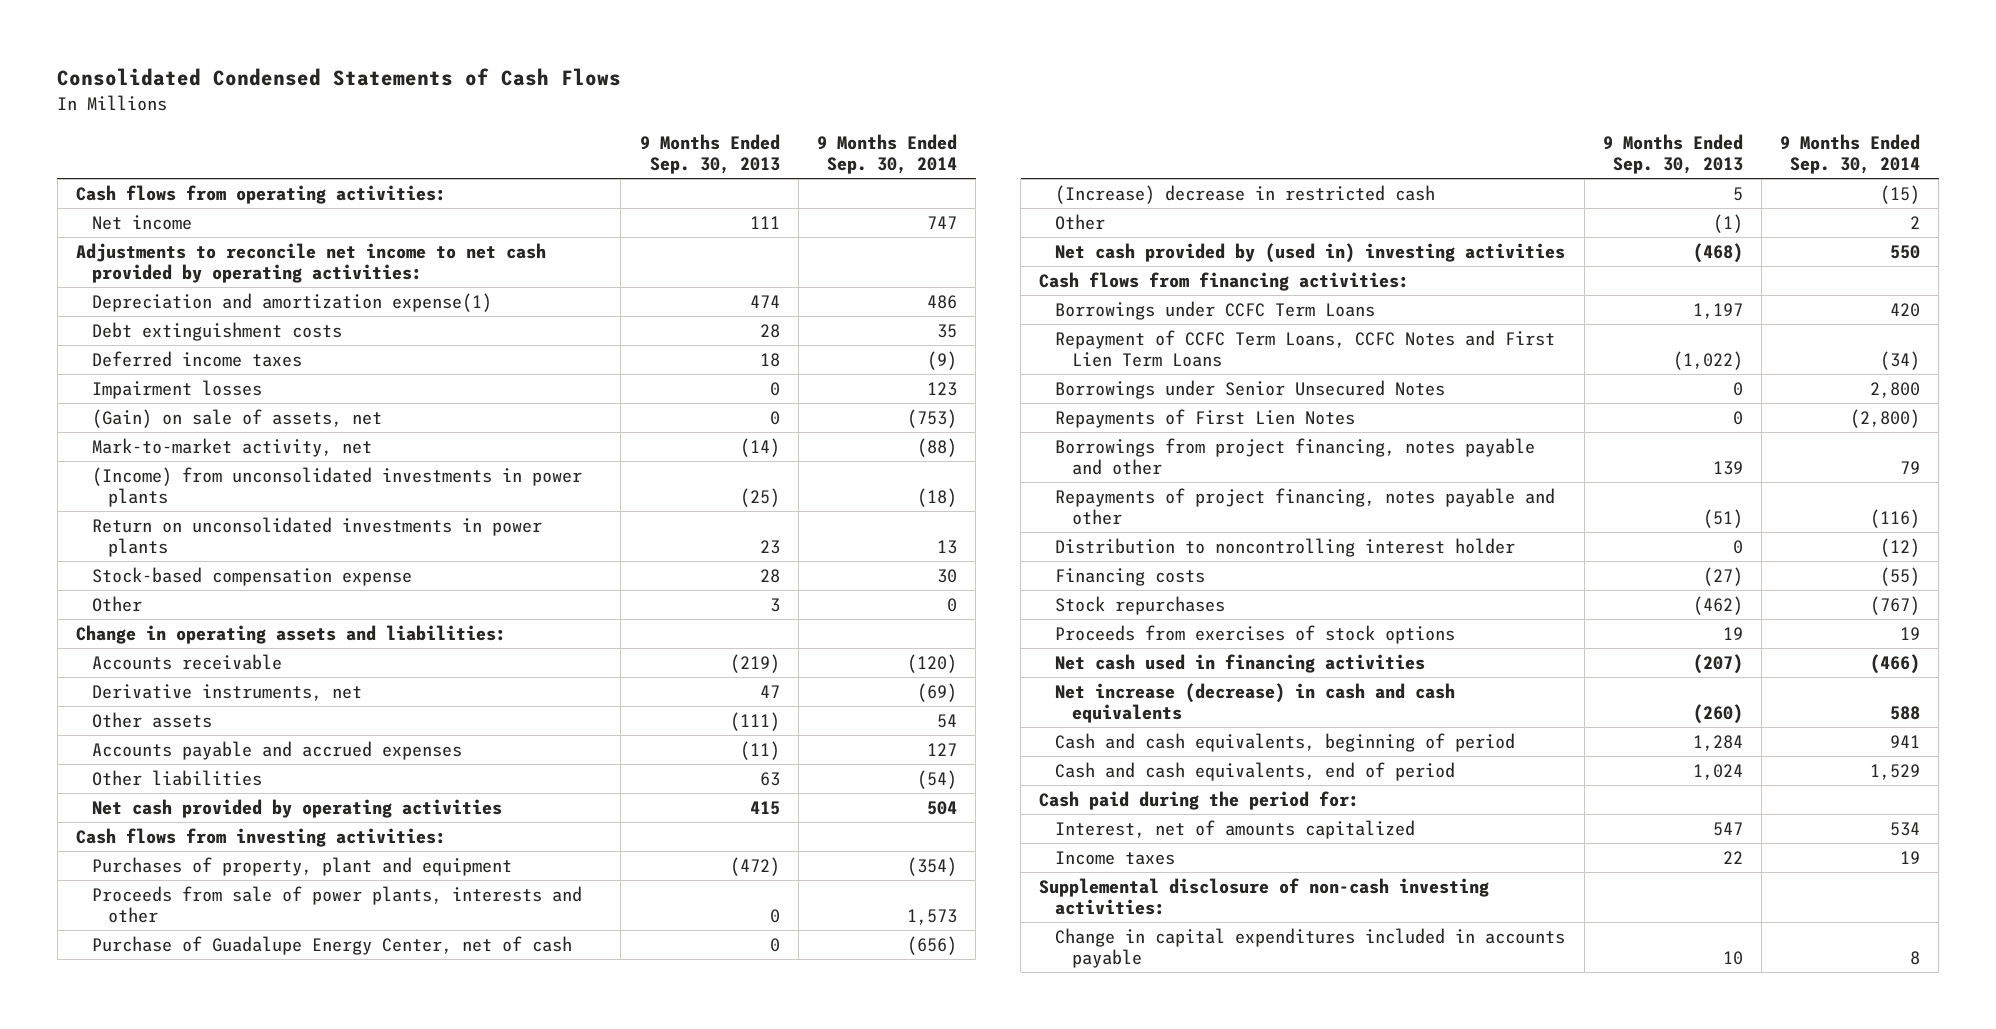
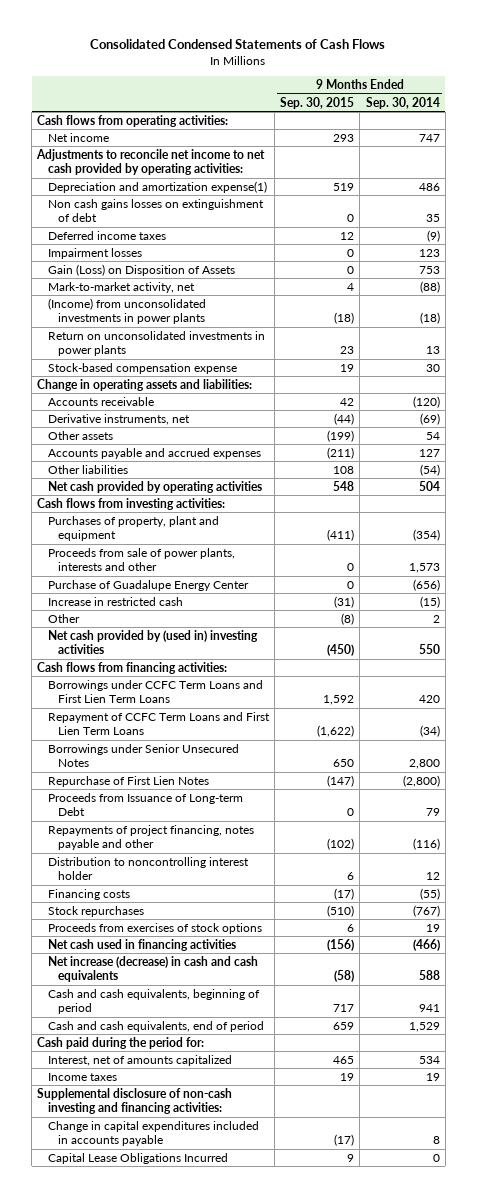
[639,133,780,174] 9 Months Ended Sep. 30, 2013 -> none
none -> [280,96,355,109] Sep. 30, 2015
[92,321,343,341] Debt extinguishment costs -> [47,198,264,223] Non cash gains losses on extinguishment of debt
[92,408,383,428] (Gain) on sale of assets, net -> [47,263,235,276] Gain (Loss) on Disposition of Assets
[906,408,957,428] (753) -> [418,265,440,274] 753
[92,595,143,612] Other -> none
[92,935,573,955] Purchase of Guadalupe Energy Center, net of cash -> [47,579,249,591] Purchase of Guadalupe Energy Center
[1055,184,1436,204] (Increase) decrease in restricted cash -> [47,596,183,606] Increase in restricted cash
[1055,300,1376,320] Borrowings under CCFC Term Loans -> [47,679,263,704] Borrowings under CCFC Term Loans and First Lien Term Loans
[1055,329,1556,368] Repayment of CCFC Term Loans, CCFC Notes and First Lien Term Loans -> [47,711,270,736] Repayment of CCFC Term Loans and First Lien Term Loans
[1055,408,1356,428] Repayments of First Lien Notes -> [47,775,209,787] Repurchase of First Lien Notes
[1055,437,1536,476] Borrowings from project financing, notes payable and other -> [47,792,243,817] Proceeds from Issuance of Long-term Debt
[1880,537,1921,557] (12) -> [425,872,440,881] 12
[1039,877,1490,916] Supplemental disclosure of non-cash investing activities: -> [37,1087,233,1115] Supplemental disclosure of non-cash investing and financing activities:
none -> [47,1152,228,1164] Capital Lease Obligations Incurred

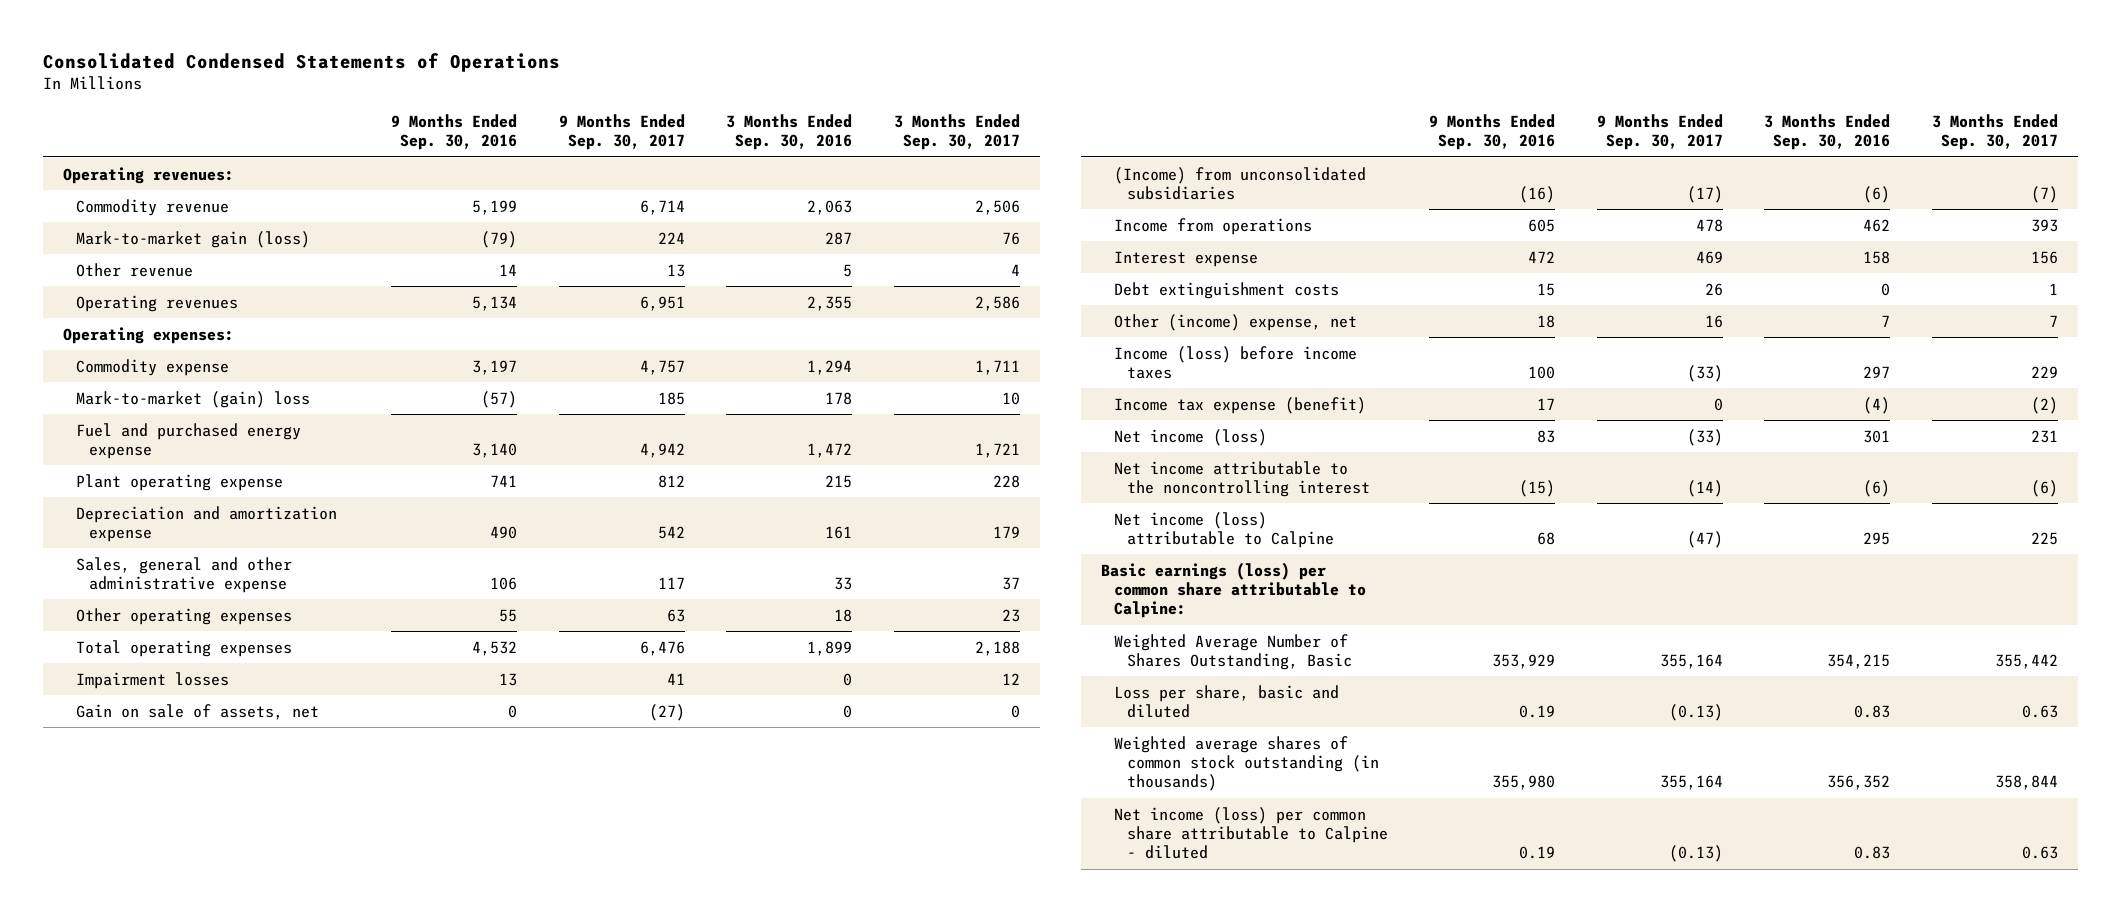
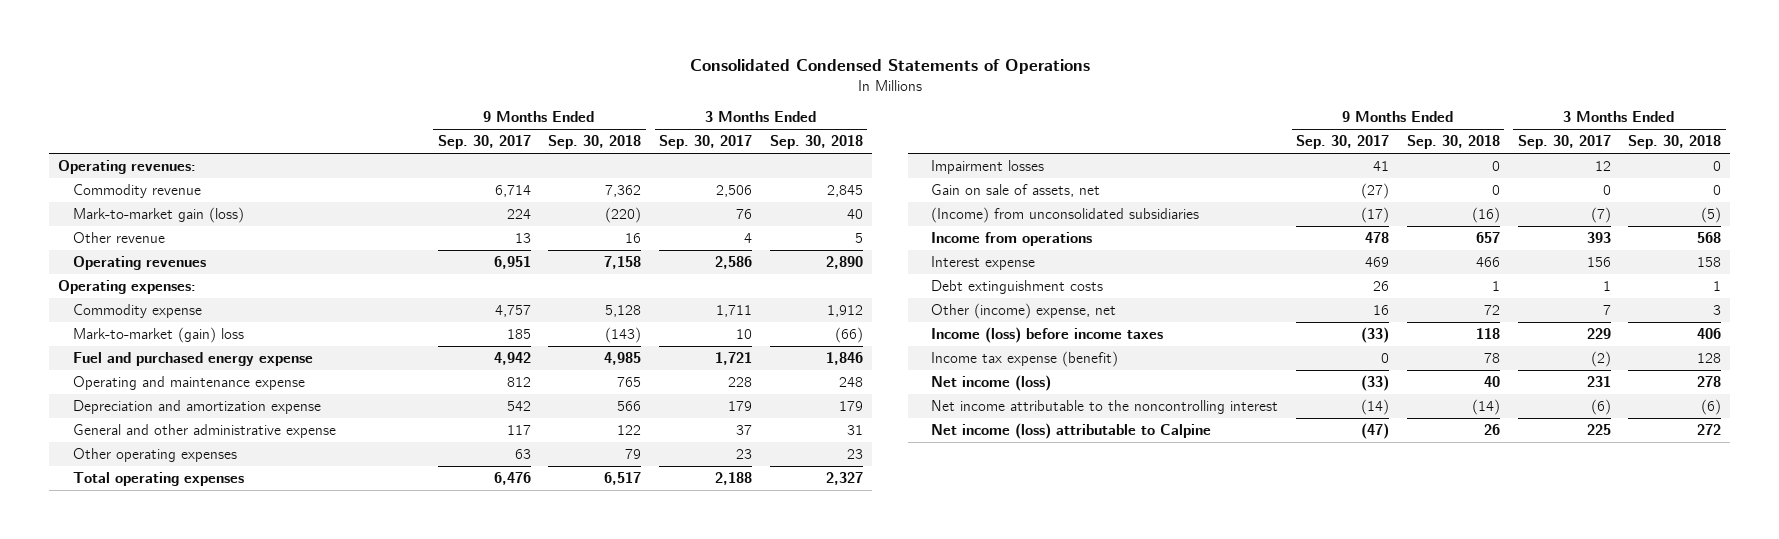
[391,113,518,151] 9 Months Ended Sep. 30, 2016 -> none
[726,113,853,151] 3 Months Ended Sep. 30, 2016 -> none
none -> [548,135,642,150] Sep. 30, 2018
none -> [769,135,863,150] Sep. 30, 2018
[76,473,284,491] Plant operating expense -> [72,375,305,390] Operating and maintenance expense
[76,556,293,594] Sales, general and other administrative expense -> [72,423,336,438] General and other administrative expense
[1101,561,1366,619] Basic earnings (loss) per common share attributable to Calpine: -> none
[1113,633,1352,671] Weighted Average Number of Shares Outstanding, Basic -> none
[1113,684,1339,719] Loss per share, basic and diluted -> none
[1113,735,1379,792] Weighted average shares of common stock outstanding (in thousands) -> none
[1113,806,1388,860] Net income (loss) per common share attributable to Calpine - diluted -> none

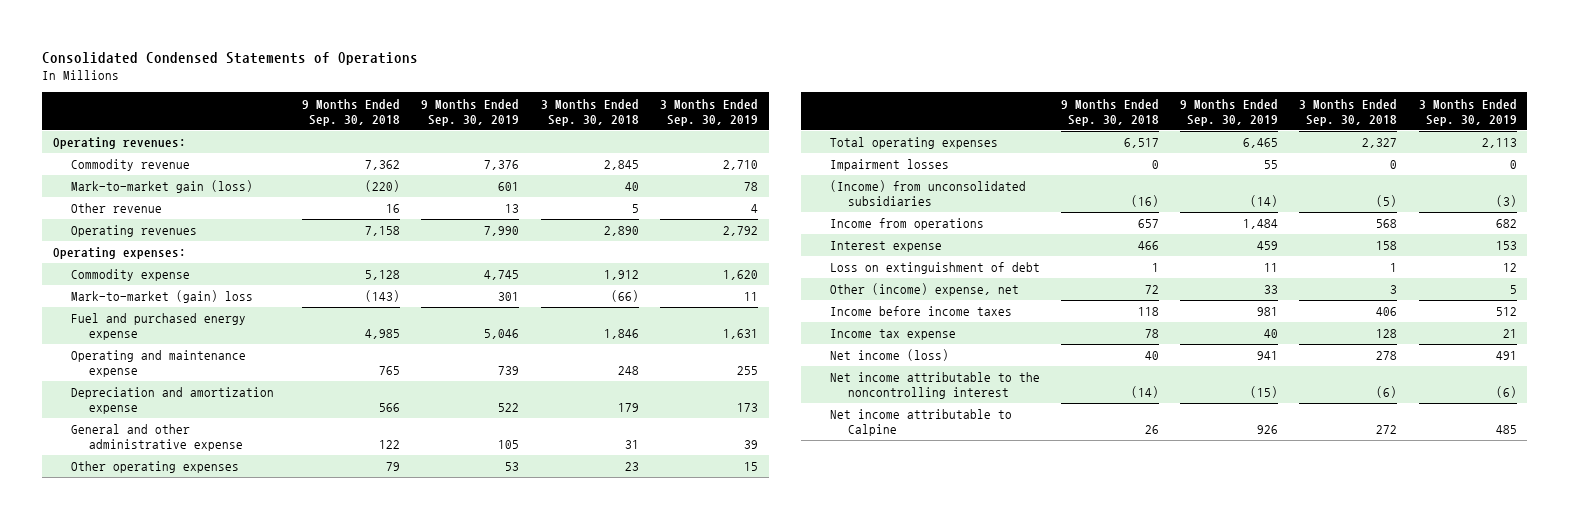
[437,135,531,150] Sep. 30, 2017 -> none
[659,135,753,150] Sep. 30, 2017 -> none
none -> [421,98,520,126] 9 Months Ended Sep. 30, 2019
none -> [659,98,758,126] 3 Months Ended Sep. 30, 2019
[931,183,1101,197] Gain on sale of assets, net -> none
[931,279,1104,294] Debt extinguishment costs -> [829,262,1040,275] Loss on extinguishment of debt
[931,326,1164,343] Income (loss) before income taxes -> [829,306,1012,317] Income before income taxes
[931,350,1119,367] Income tax expense (benefit) -> [829,329,956,341] Income tax expense
[931,422,1212,439] Net income (loss) attributable to Calpine -> [829,409,1012,437] Net income attributable to Calpine

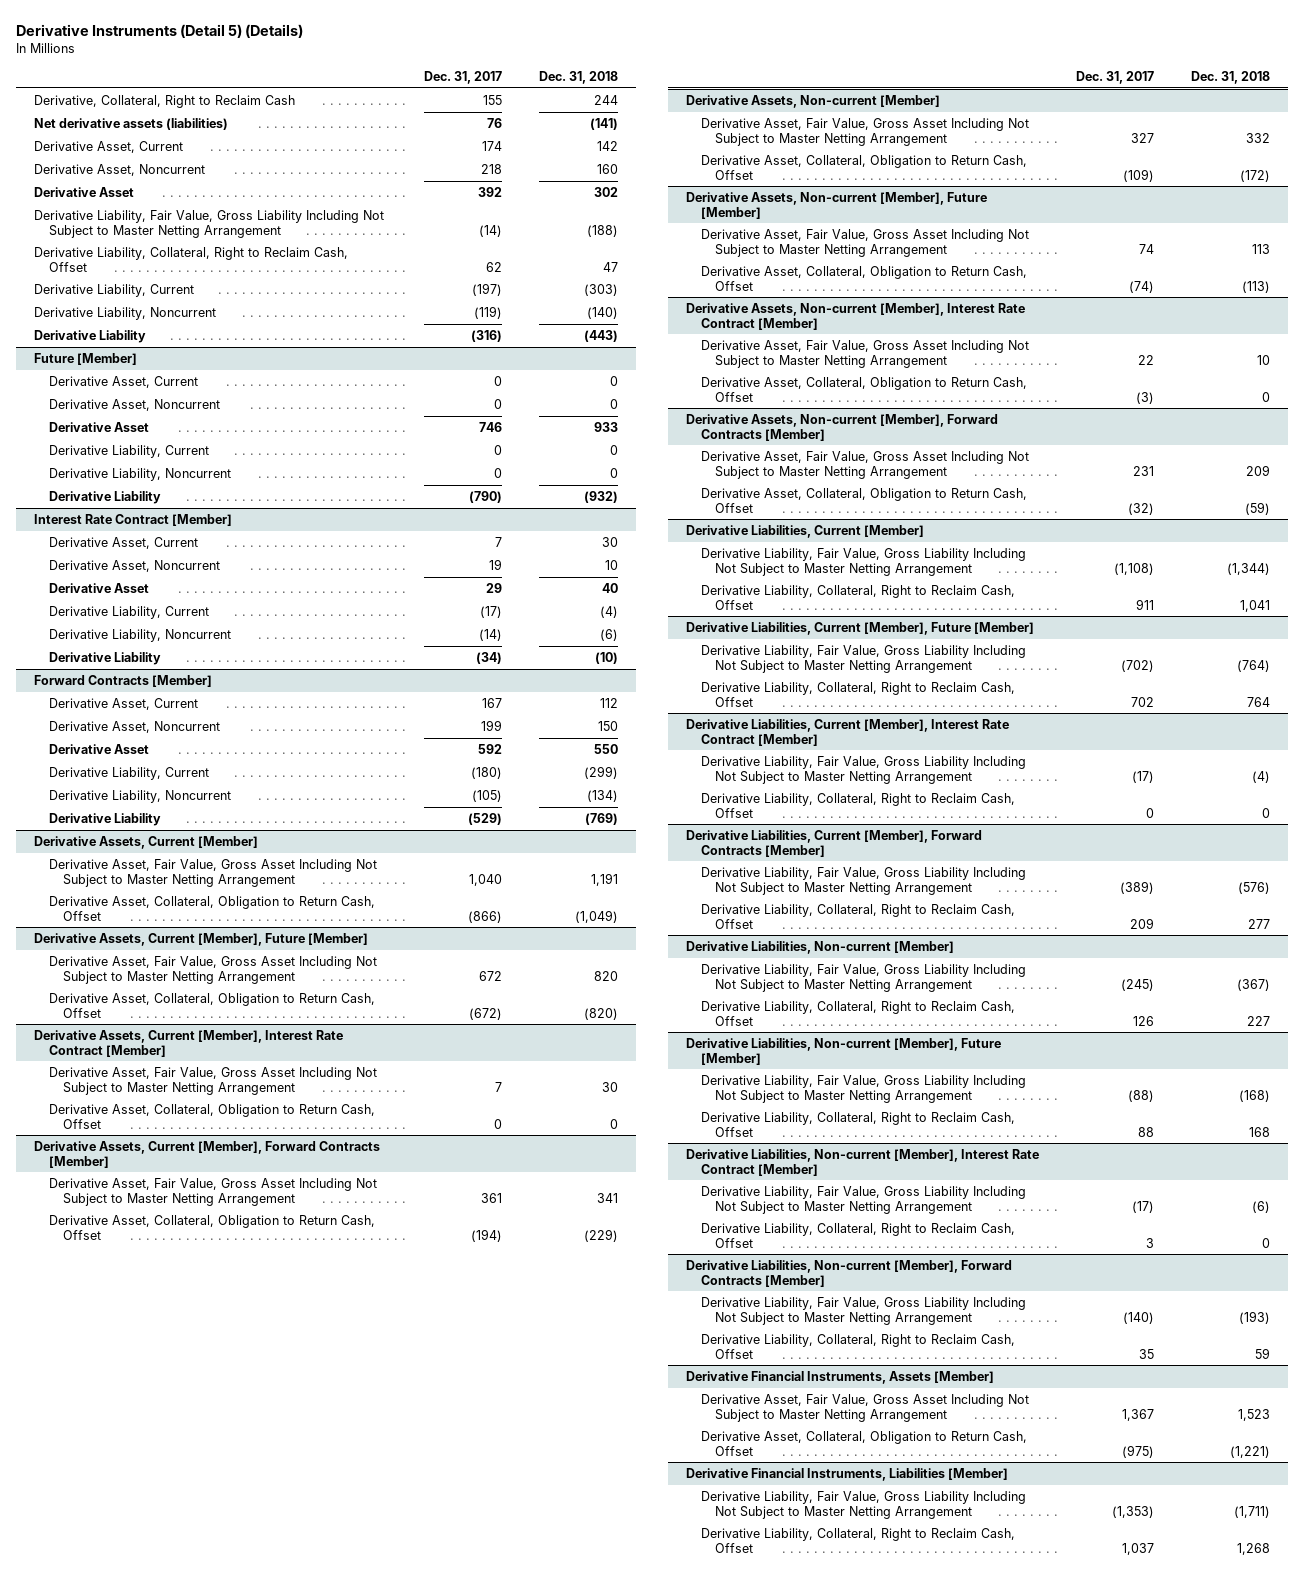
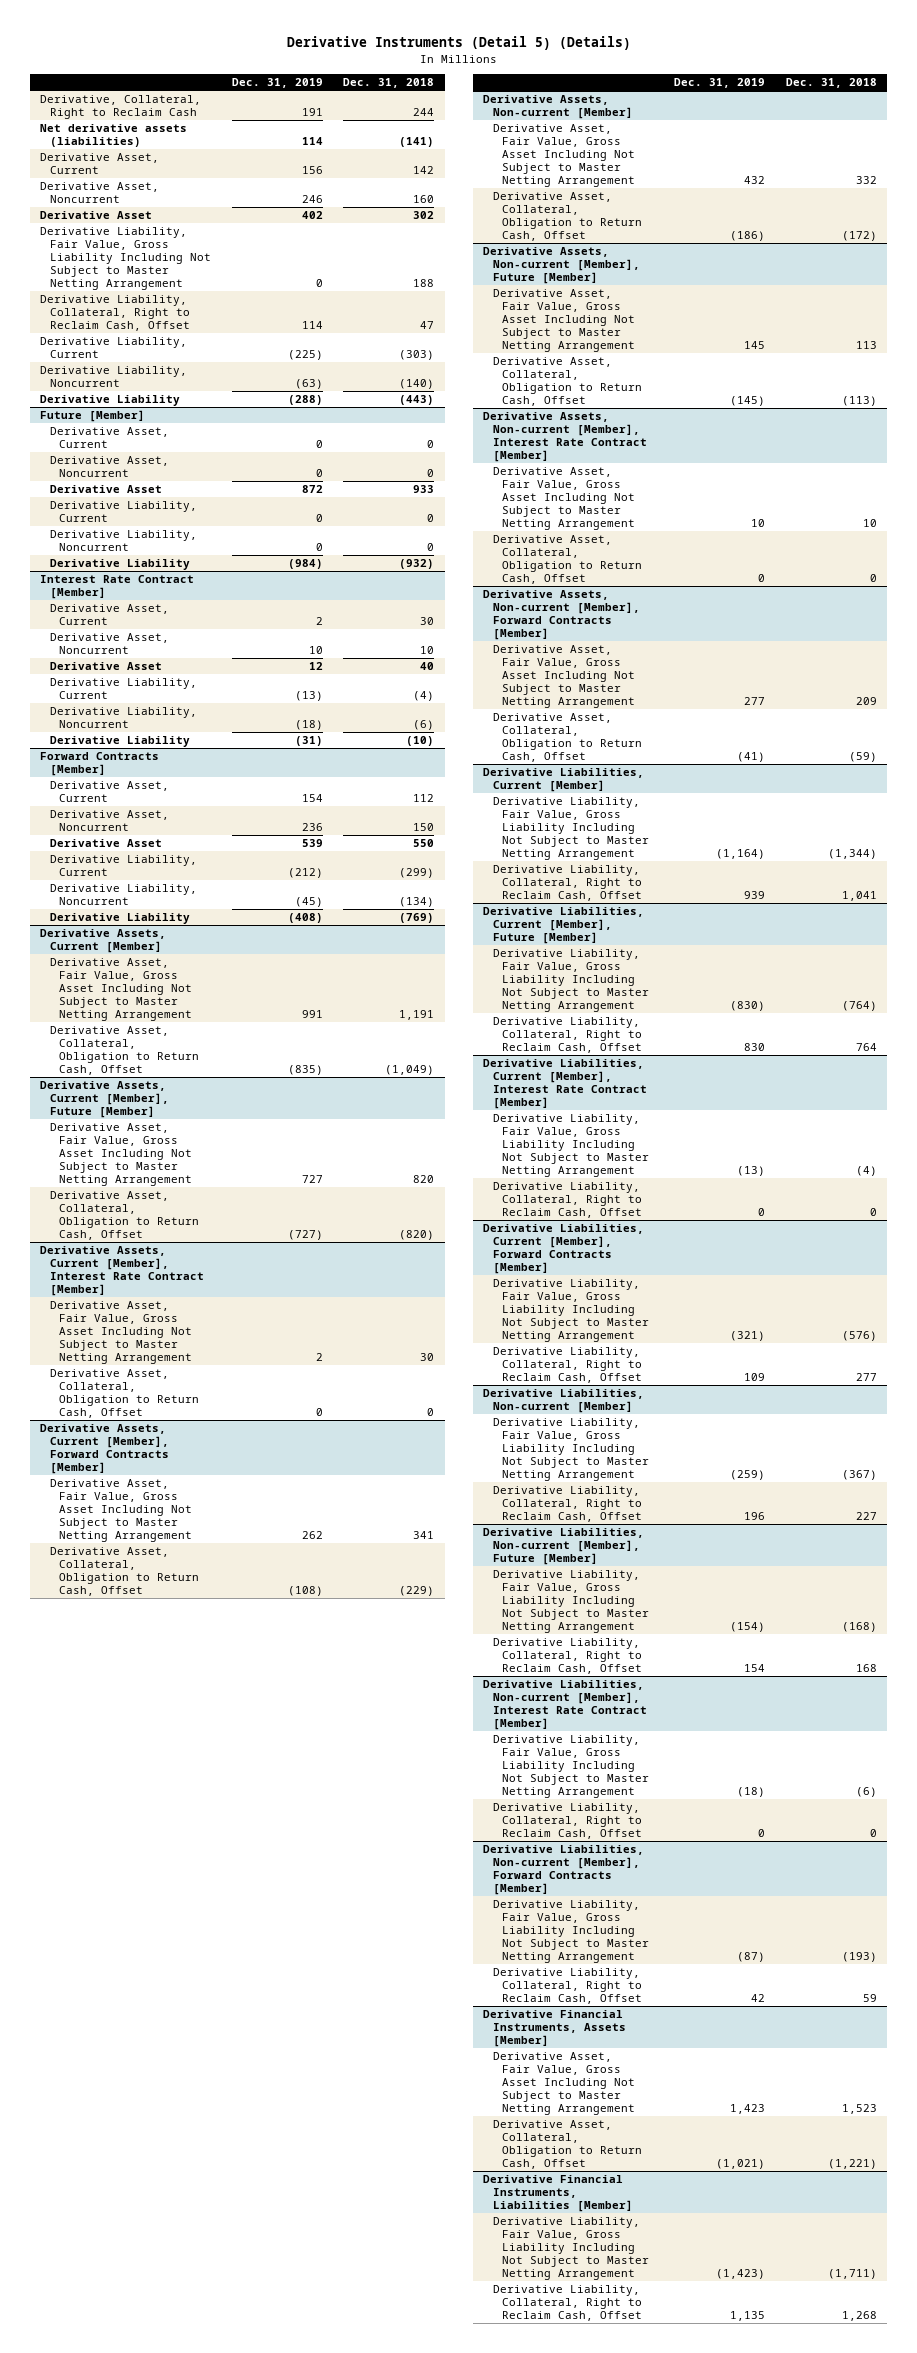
[424,71,503,85] Dec. 31, 2017 -> none
none -> [231,77,323,88] Dec. 31, 2019
[586,224,618,237] (188) -> [413,279,435,288] 188

